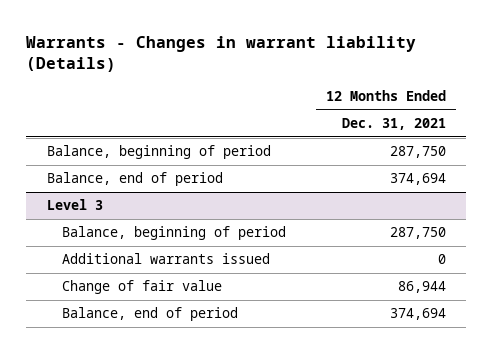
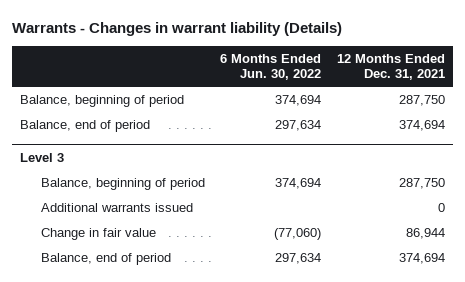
none -> [220,53,322,81] 6 Months Ended Jun. 30, 2022
[61,280,222,295] Change of fair value -> [40,227,156,240] Change in fair value

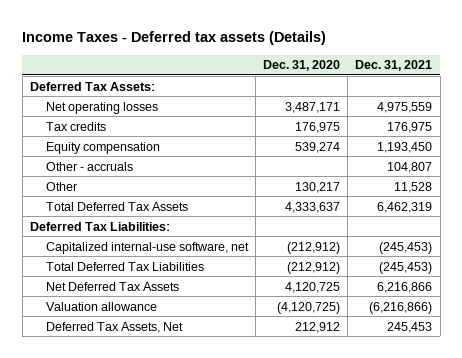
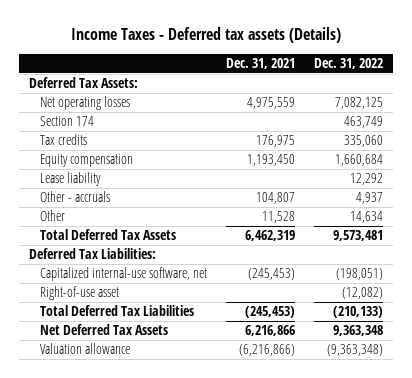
[263,60,341,72] Dec. 31, 2020 -> none
none -> [314,58,384,70] Dec. 31, 2022
none -> [40,116,95,127] Section 174
none -> [40,172,102,187] Lease liability
none -> [40,286,120,301] Right-of-use asset
[45,321,183,333] Deferred Tax Assets, Net -> none

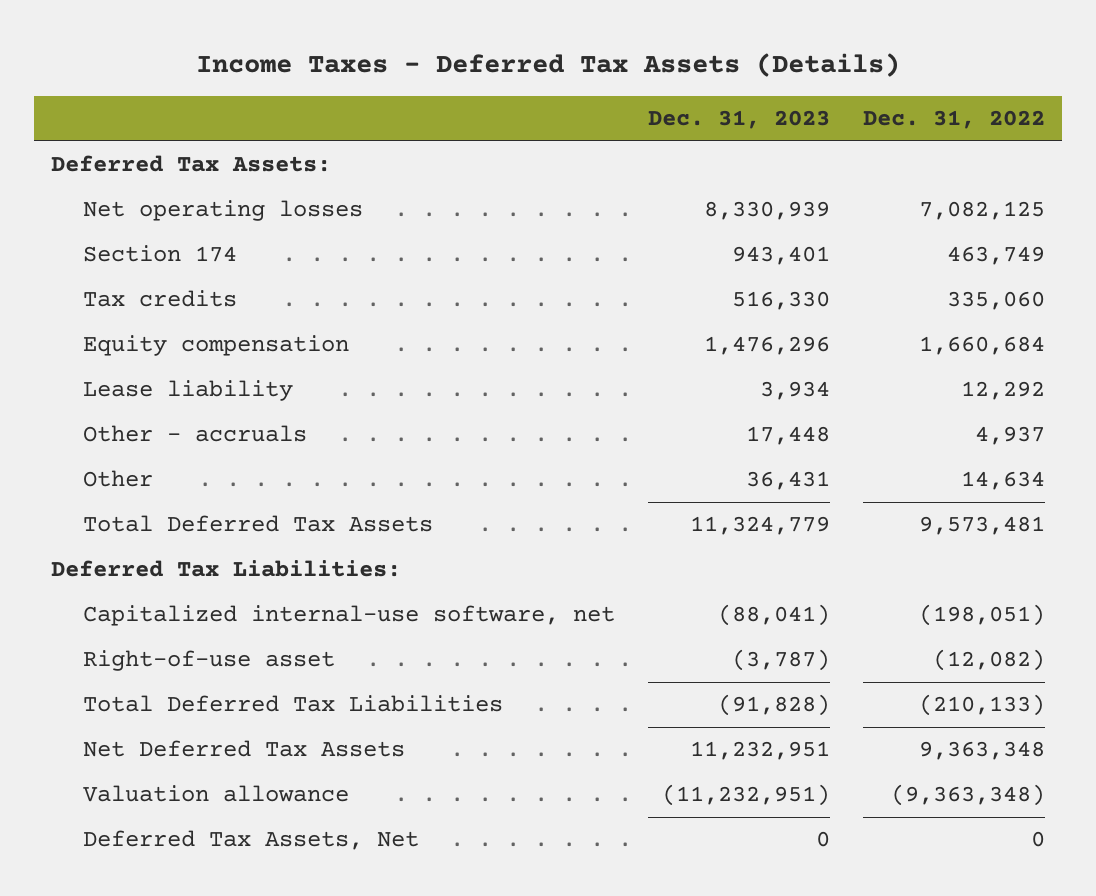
[71,27,342,44] Income Taxes - Deferred tax assets (Details) -> [196,52,901,77] Income Taxes - Deferred Tax Assets (Details)
[226,58,296,70] Dec. 31, 2021 -> none
none -> [648,110,831,130] Dec. 31, 2023
none -> [83,830,420,851] Deferred Tax Assets, Net

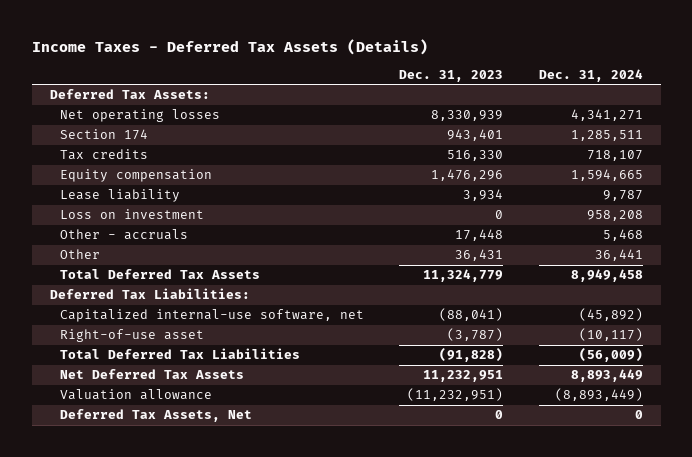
[863,110,1046,130] Dec. 31, 2022 -> none
none -> [538,68,643,82] Dec. 31, 2024
none -> [59,209,204,220] Loss on investment

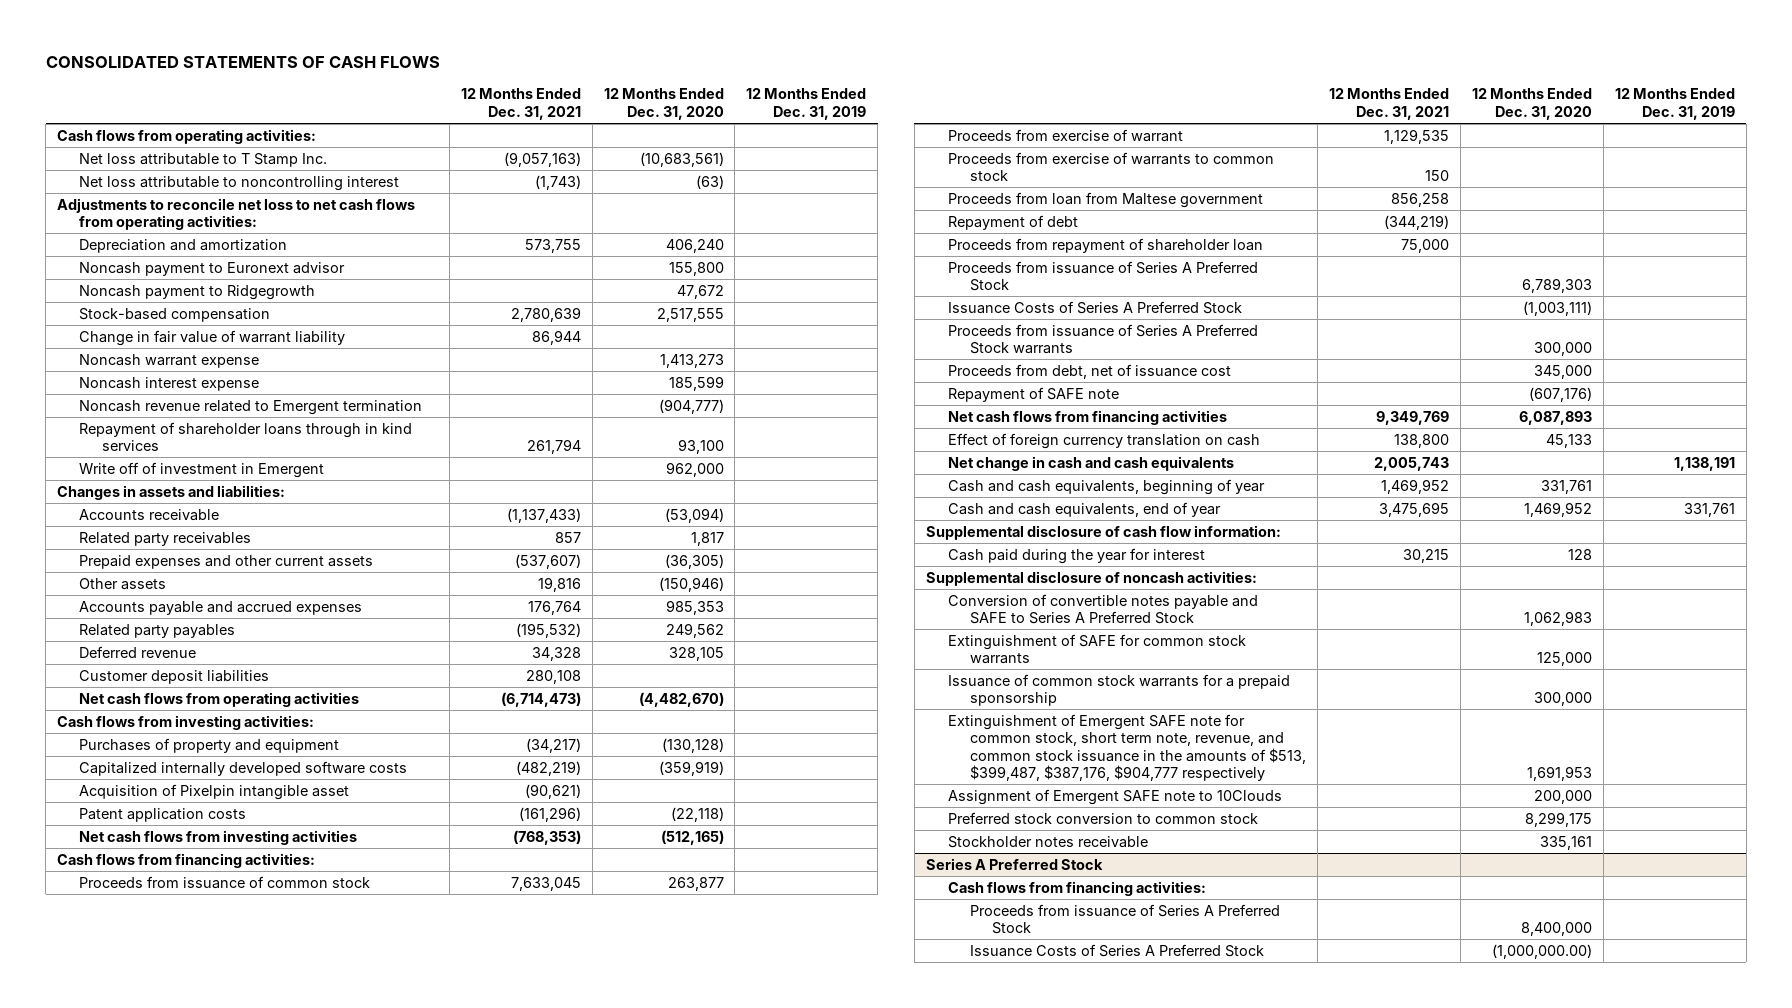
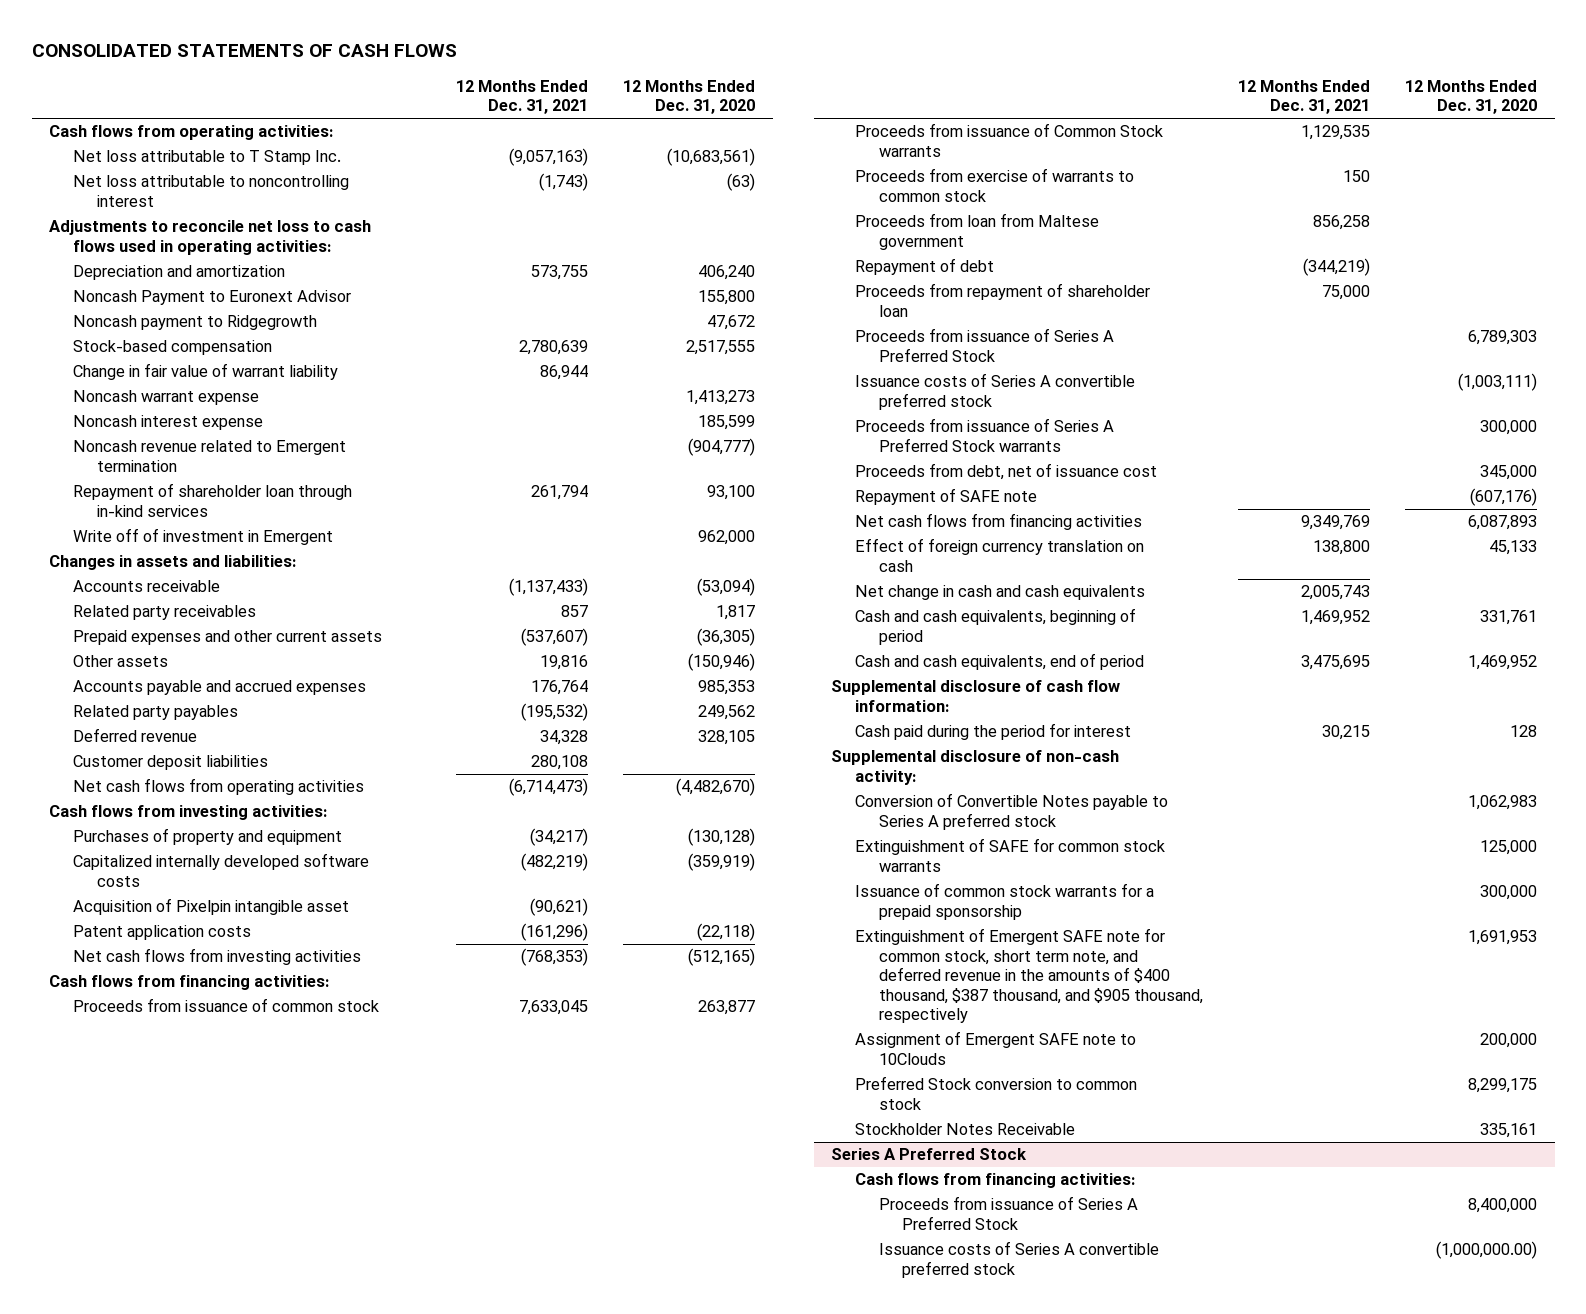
[746,88,867,120] 12 Months Ended Dec. 31, 2019 -> none
[57,197,416,231] Adjustments to reconcile net loss to net cash flows from operating activities: -> [49,220,372,255] Adjustments to reconcile net loss to cash flows used in operating activities:
[79,261,346,276] Noncash payment to Euronext advisor -> [72,290,351,306] Noncash Payment to Euronext Advisor
[79,421,413,452] Repayment of shareholder loans through in kind services -> [72,483,352,517] Repayment of shareholder loan through in-kind services
[947,128,1183,142] Proceeds from exercise of warrant -> [854,123,1163,157] Proceeds from issuance of Common Stock warrants
[947,300,1242,314] Issuance Costs of Series A Preferred Stock -> [854,373,1135,410] Issuance costs of Series A convertible preferred stock
[947,478,1265,495] Cash and cash equivalents, beginning of year -> [854,608,1136,645] Cash and cash equivalents, beginning of period
[947,501,1221,517] Cash and cash equivalents, end of year -> [854,653,1144,671] Cash and cash equivalents, end of period
[947,547,1205,564] Cash paid during the year for interest -> [854,723,1131,741] Cash paid during the period for interest
[925,570,1257,586] Supplemental disclosure of noncash activities: -> [831,750,1120,785] Supplemental disclosure of non-cash activity:
[947,593,1258,625] Conversion of convertible notes payable and SAFE to Series A Preferred Stock -> [854,793,1168,830] Conversion of Convertible Notes payable to Series A preferred stock
[947,713,1307,782] Extinguishment of Emergent SAFE note for common stock, short term note, revenue, and common stock issuance in the amounts of $513, $399,487, $387,176, $904,777 respectively -> [854,928,1203,1024] Extinguishment of Emergent SAFE note for common stock, short term note, and deferred revenue in the amounts of $400 thousand, $387 thousand, and $905 thousand, respectively
[947,811,1258,824] Preferred stock conversion to common stock -> [854,1076,1137,1110] Preferred Stock conversion to common stock
[947,835,1148,848] Stockholder notes receivable -> [854,1123,1075,1136] Stockholder Notes Receivable
[970,943,1265,957] Issuance Costs of Series A Preferred Stock -> [878,1241,1159,1278] Issuance costs of Series A convertible preferred stock

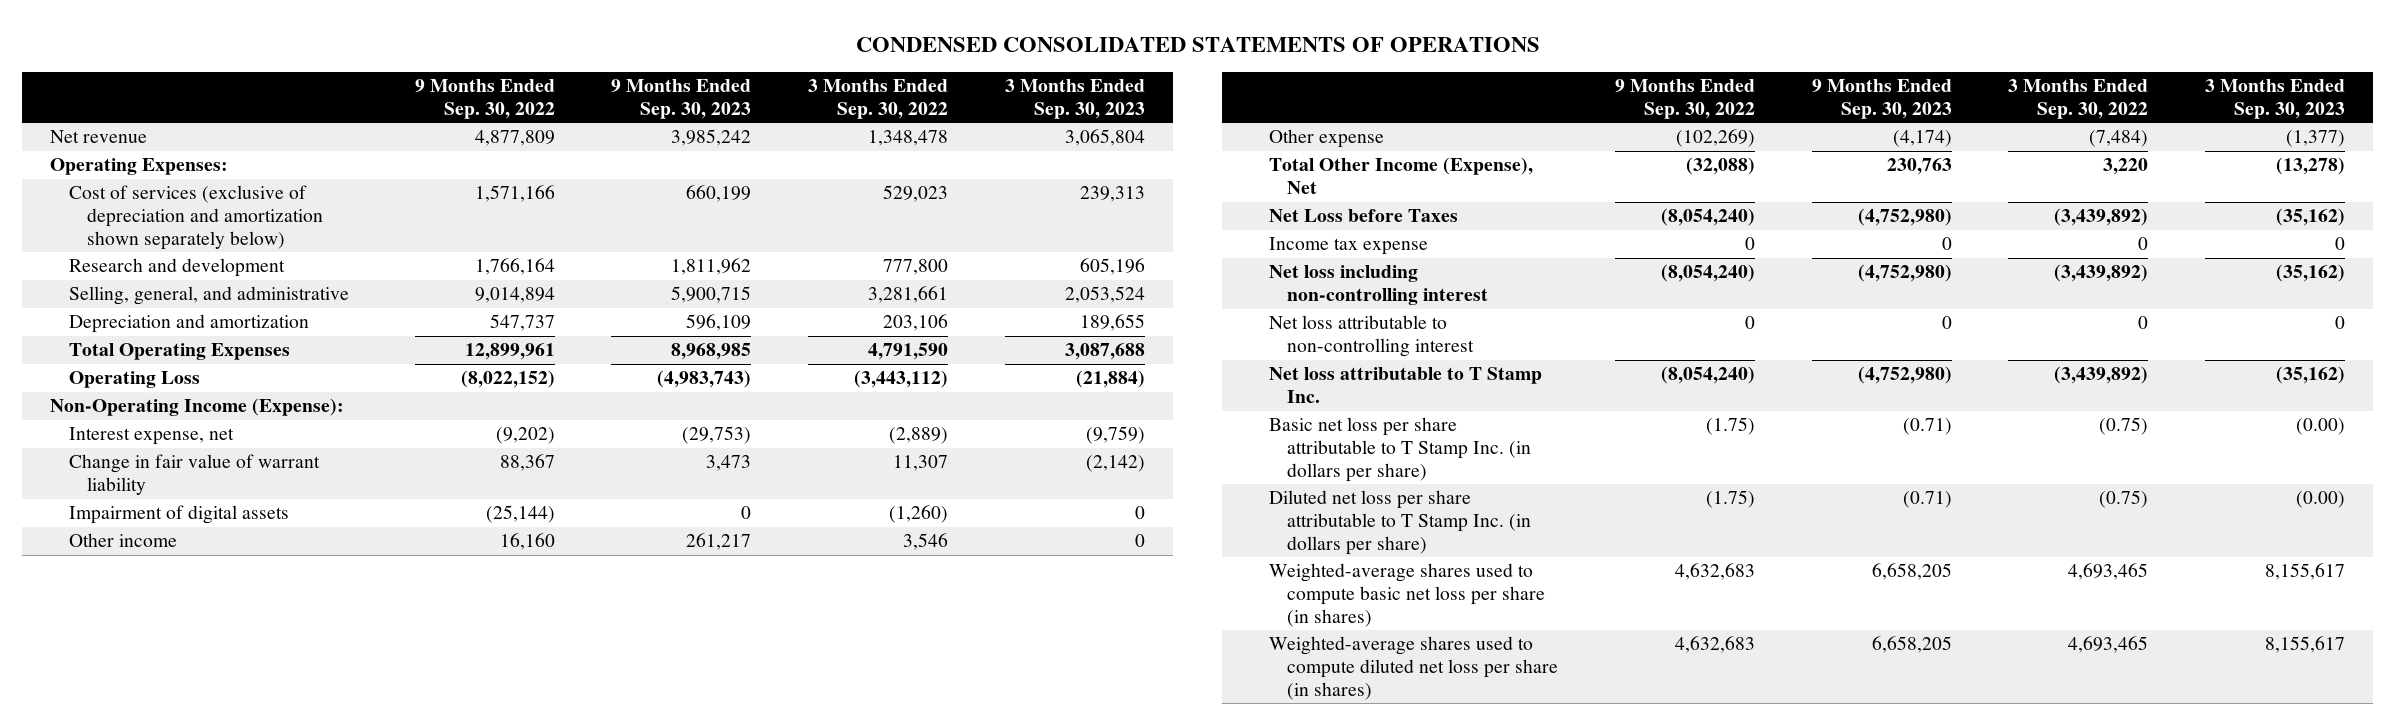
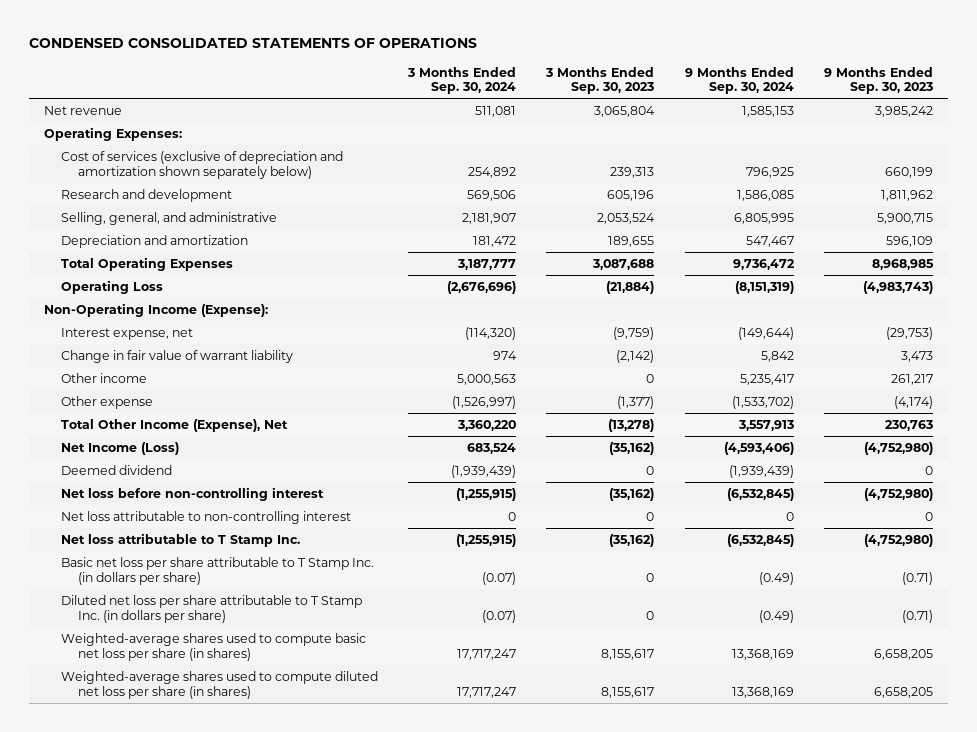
[414,79,555,119] 9 Months Ended Sep. 30, 2022 -> none
[808,79,949,119] 3 Months Ended Sep. 30, 2022 -> none
none -> [407,66,517,95] 3 Months Ended Sep. 30, 2024
none -> [684,66,794,95] 9 Months Ended Sep. 30, 2024
[68,505,289,525] Impairment of digital assets -> none
[1268,237,1428,256] Income tax expense -> none
[1268,209,1458,223] Net Loss before Taxes -> [60,442,179,456] Net Income (Loss)
none -> [60,465,172,476] Deemed dividend
[1268,265,1489,306] Net loss including non-controlling interest -> [60,487,324,502] Net loss before non-controlling interest
[2295,418,2345,436] (0.00) -> [646,572,655,582] 0
[2295,491,2345,509] (0.00) -> [646,610,655,620] 0

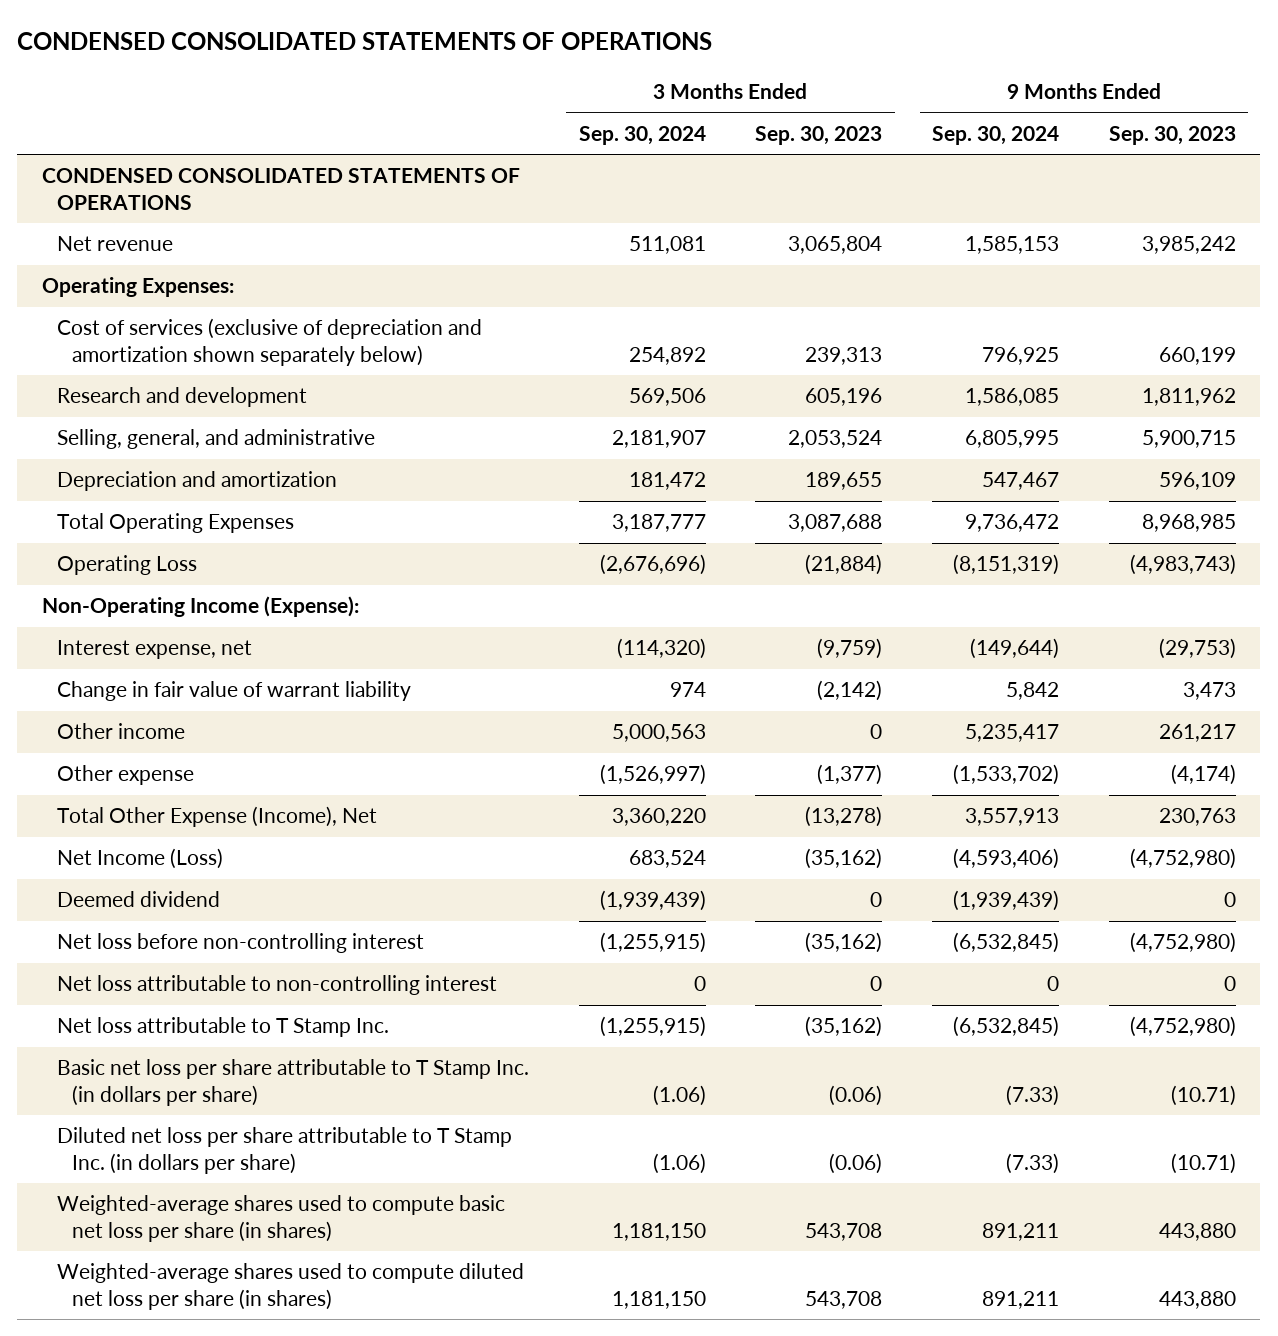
none -> [42,168,521,210] CONDENSED CONSOLIDATED STATEMENTS OF OPERATIONS
[60,419,288,433] Total Other Income (Expense), Net -> [56,806,377,828] Total Other Expense (Income), Net
[482,571,517,585] (0.07) -> [652,1084,706,1106] (1.06)
[646,572,655,582] 0 -> [829,1084,883,1106] (0.06)
[758,571,794,585] (0.49) -> [1005,1084,1059,1106] (7.33)
[901,571,933,585] (0.71) -> [1170,1084,1236,1106] (10.71)
[482,609,517,623] (0.07) -> [652,1152,706,1174] (1.06)
[646,610,655,620] 0 -> [829,1152,883,1174] (0.06)
[758,609,794,623] (0.49) -> [1005,1152,1059,1174] (7.33)
[901,609,933,623] (0.71) -> [1170,1152,1236,1174] (10.71)
[457,648,517,660] 17,717,247 -> [611,1222,706,1241] 1,181,150
[601,648,655,660] 8,155,617 -> [805,1222,883,1241] 543,708
[731,648,794,660] 13,368,169 -> [981,1222,1059,1241] 891,211
[873,648,933,660] 6,658,205 -> [1158,1222,1236,1241] 443,880
[457,686,517,698] 17,717,247 -> [611,1290,706,1309] 1,181,150
[601,686,655,698] 8,155,617 -> [805,1290,883,1309] 543,708
[731,686,794,698] 13,368,169 -> [981,1290,1059,1309] 891,211
[873,686,933,698] 6,658,205 -> [1158,1290,1236,1309] 443,880

